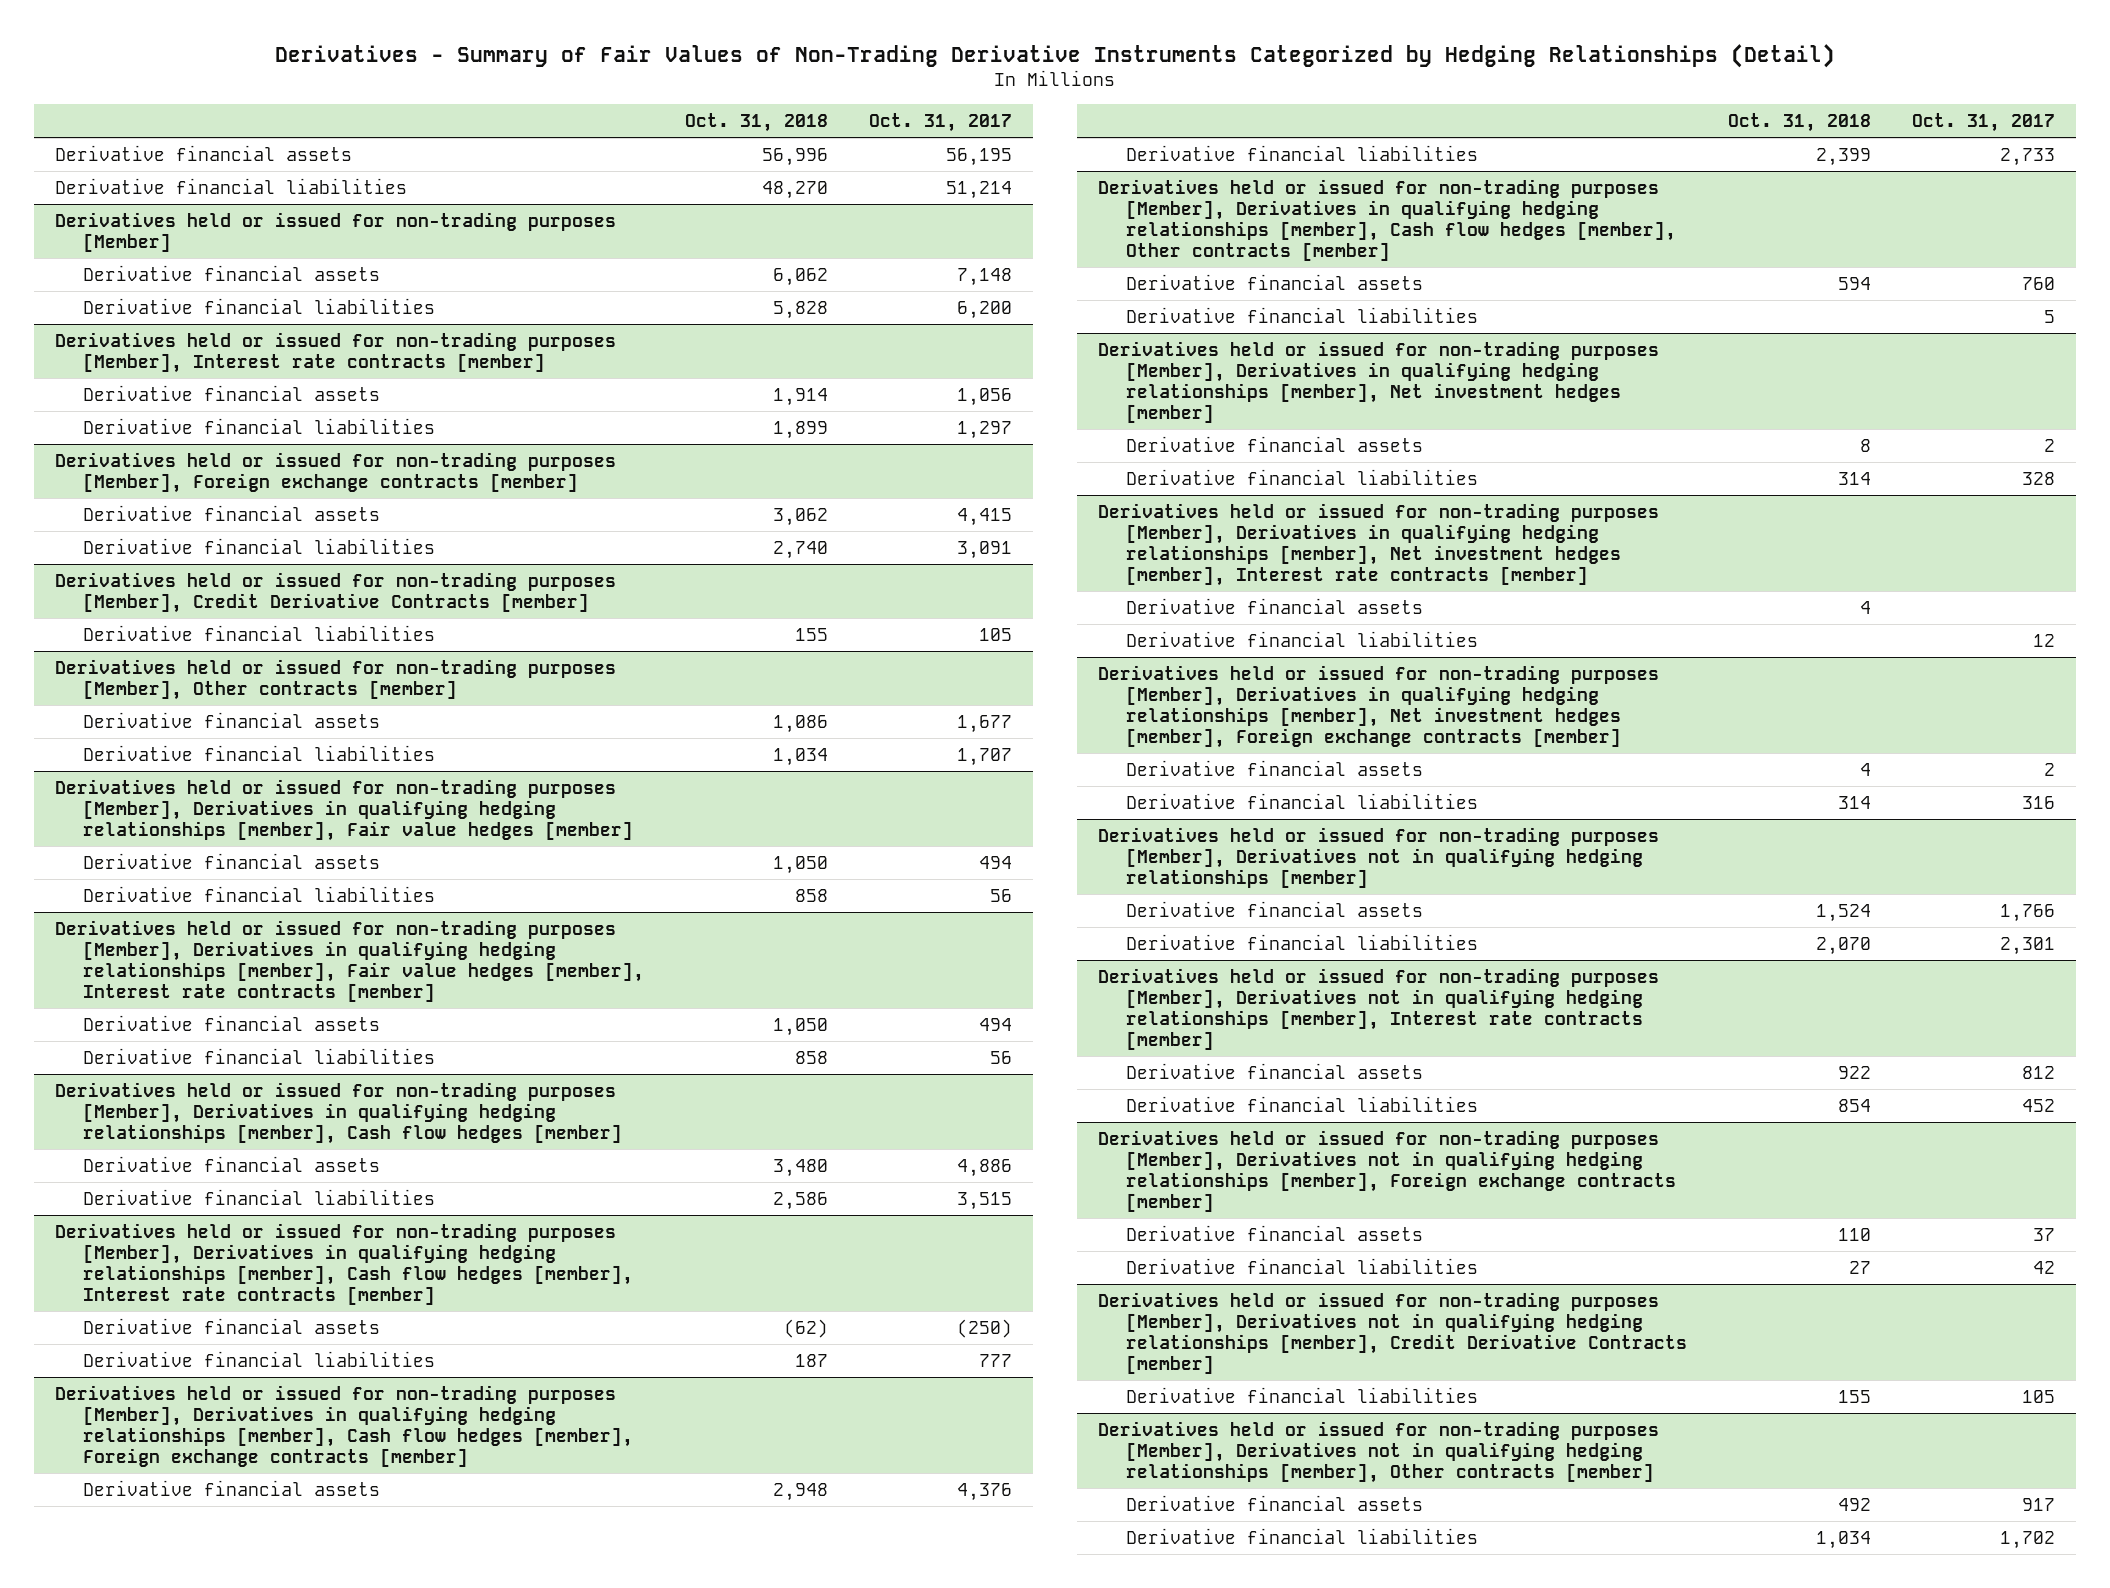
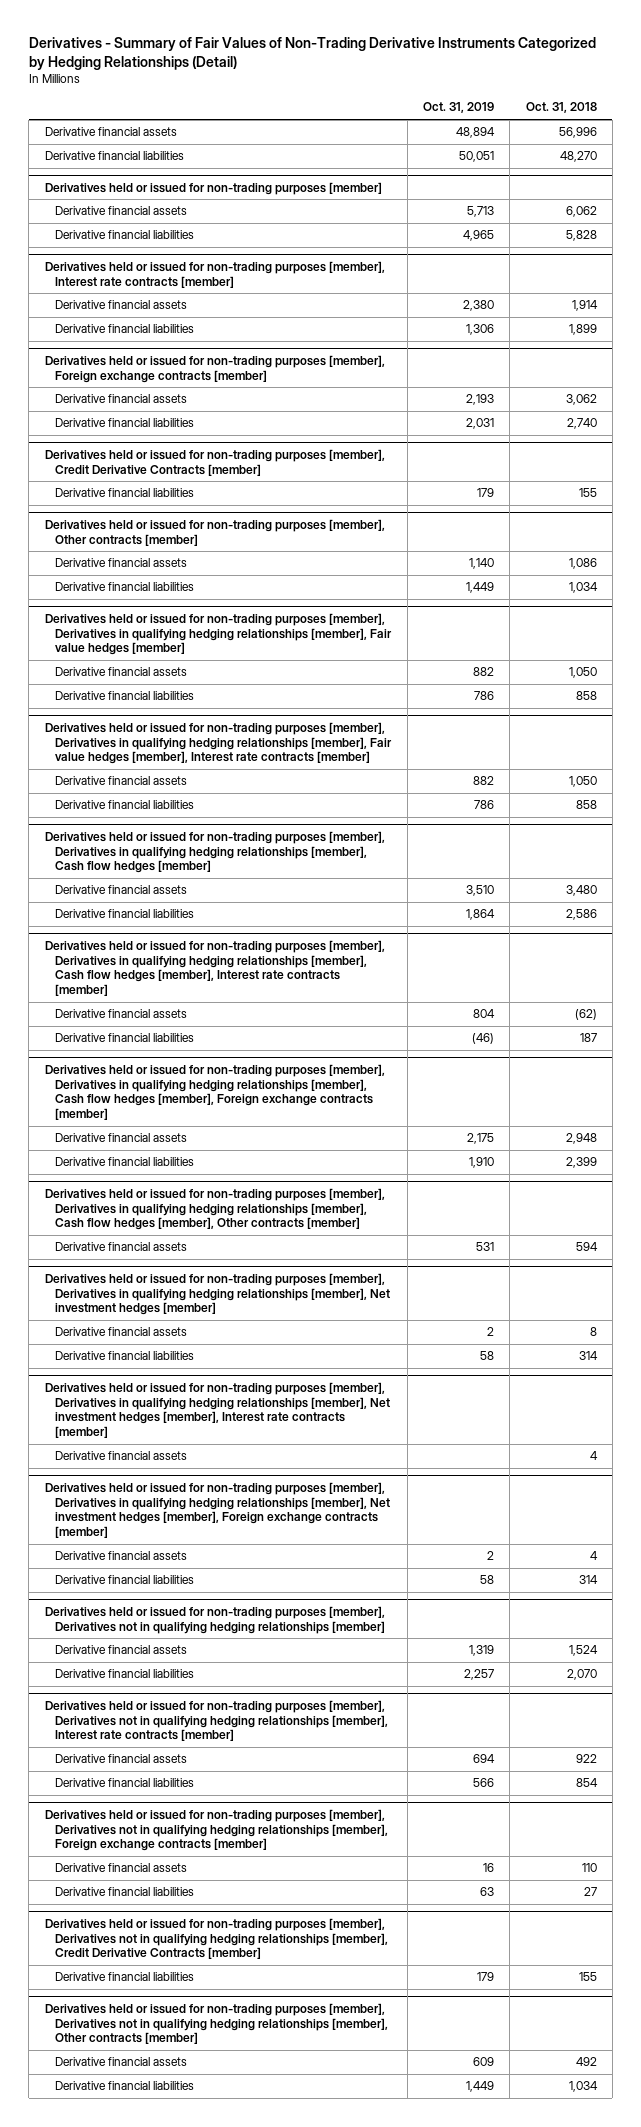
[869,112,1013,132] Oct. 31, 2017 -> none
none -> [423,102,495,114] Oct. 31, 2019
[54,211,616,252] Derivatives held or issued for non-trading purposes [Member] -> [44,181,382,195] Derivatives held or issued for non-trading purposes [member]
[54,331,616,373] Derivatives held or issued for non-trading purposes [Member], Interest rate contracts [member] -> [44,260,385,288] Derivatives held or issued for non-trading purposes [member], Interest rate contracts [member]
[54,451,616,493] Derivatives held or issued for non-trading purposes [Member], Foreign exchange contracts [member] -> [44,354,385,383] Derivatives held or issued for non-trading purposes [member], Foreign exchange contracts [member]
[54,571,616,613] Derivatives held or issued for non-trading purposes [Member], Credit Derivative Contracts [member] -> [44,448,385,476] Derivatives held or issued for non-trading purposes [member], Credit Derivative Contracts [member]
[54,658,616,700] Derivatives held or issued for non-trading purposes [Member], Other contracts [member] -> [44,518,385,546] Derivatives held or issued for non-trading purposes [member], Other contracts [member]
[54,778,634,842] Derivatives held or issued for non-trading purposes [Member], Derivatives in qualifying hedging relationships [member], Fair value hedges [member] -> [44,612,393,656] Derivatives held or issued for non-trading purposes [member], Derivatives in qualifying hedging relationships [member], Fair value hedges [member]
[54,919,645,1003] Derivatives held or issued for non-trading purposes [Member], Derivatives in qualifying hedging relationships [member], Fair value hedges [member], Interest rate contracts [member] -> [44,721,393,765] Derivatives held or issued for non-trading purposes [member], Derivatives in qualifying hedging relationships [member], Fair value hedges [member], Interest rate contracts [member]
[54,1081,623,1145] Derivatives held or issued for non-trading purposes [Member], Derivatives in qualifying hedging relationships [member], Cash flow hedges [member] -> [44,830,385,874] Derivatives held or issued for non-trading purposes [member], Derivatives in qualifying hedging relationships [member], Cash flow hedges [member]
[54,1222,634,1306] Derivatives held or issued for non-trading purposes [Member], Derivatives in qualifying hedging relationships [member], Cash flow hedges [member], Interest rate contracts [member] -> [44,939,385,997] Derivatives held or issued for non-trading purposes [member], Derivatives in qualifying hedging relationships [member], Cash flow hedges [member], Interest rate contracts [member]
[54,1384,634,1468] Derivatives held or issued for non-trading purposes [Member], Derivatives in qualifying hedging relationships [member], Cash flow hedges [member], Foreign exchange contracts [member] -> [44,1063,385,1121] Derivatives held or issued for non-trading purposes [member], Derivatives in qualifying hedging relationships [member], Cash flow hedges [member], Foreign exchange contracts [member]
[1097,178,1677,262] Derivatives held or issued for non-trading purposes [Member], Derivatives in qualifying hedging relationships [member], Cash flow hedges [member], Other contracts [member] -> [44,1187,385,1231] Derivatives held or issued for non-trading purposes [member], Derivatives in qualifying hedging relationships [member], Cash flow hedges [member], Other contracts [member]
[1126,306,1479,323] Derivative financial liabilities -> none
[1097,340,1659,424] Derivatives held or issued for non-trading purposes [Member], Derivatives in qualifying hedging relationships [member], Net investment hedges [member] -> [44,1272,391,1316] Derivatives held or issued for non-trading purposes [member], Derivatives in qualifying hedging relationships [member], Net investment hedges [member]
[1097,502,1659,587] Derivatives held or issued for non-trading purposes [Member], Derivatives in qualifying hedging relationships [member], Net investment hedges [member], Interest rate contracts [member] -> [44,1381,391,1439] Derivatives held or issued for non-trading purposes [member], Derivatives in qualifying hedging relationships [member], Net investment hedges [member], Interest rate contracts [member]
[1126,630,1479,647] Derivative financial liabilities -> none
[1097,664,1659,749] Derivatives held or issued for non-trading purposes [Member], Derivatives in qualifying hedging relationships [member], Net investment hedges [member], Foreign exchange contracts [member] -> [44,1481,391,1539] Derivatives held or issued for non-trading purposes [member], Derivatives in qualifying hedging relationships [member], Net investment hedges [member], Foreign exchange contracts [member]
[1097,826,1659,889] Derivatives held or issued for non-trading purposes [Member], Derivatives not in qualifying hedging relationships [member] -> [44,1605,386,1634] Derivatives held or issued for non-trading purposes [member], Derivatives not in qualifying hedging relationships [member]
[1097,967,1659,1051] Derivatives held or issued for non-trading purposes [Member], Derivatives not in qualifying hedging relationships [member], Interest rate contracts [member] -> [44,1699,389,1742] Derivatives held or issued for non-trading purposes [member], Derivatives not in qualifying hedging relationships [member], Interest rate contracts [member]
[1097,1129,1677,1213] Derivatives held or issued for non-trading purposes [Member], Derivatives not in qualifying hedging relationships [member], Foreign exchange contracts [member] -> [44,1808,389,1852] Derivatives held or issued for non-trading purposes [member], Derivatives not in qualifying hedging relationships [member], Foreign exchange contracts [member]
[1097,1291,1688,1375] Derivatives held or issued for non-trading purposes [Member], Derivatives not in qualifying hedging relationships [member], Credit Derivative Contracts [member] -> [44,1917,389,1960] Derivatives held or issued for non-trading purposes [member], Derivatives not in qualifying hedging relationships [member], Credit Derivative Contracts [member]
[1097,1420,1659,1484] Derivatives held or issued for non-trading purposes [Member], Derivatives not in qualifying hedging relationships [member], Other contracts [member] -> [44,2002,389,2045] Derivatives held or issued for non-trading purposes [member], Derivatives not in qualifying hedging relationships [member], Other contracts [member]

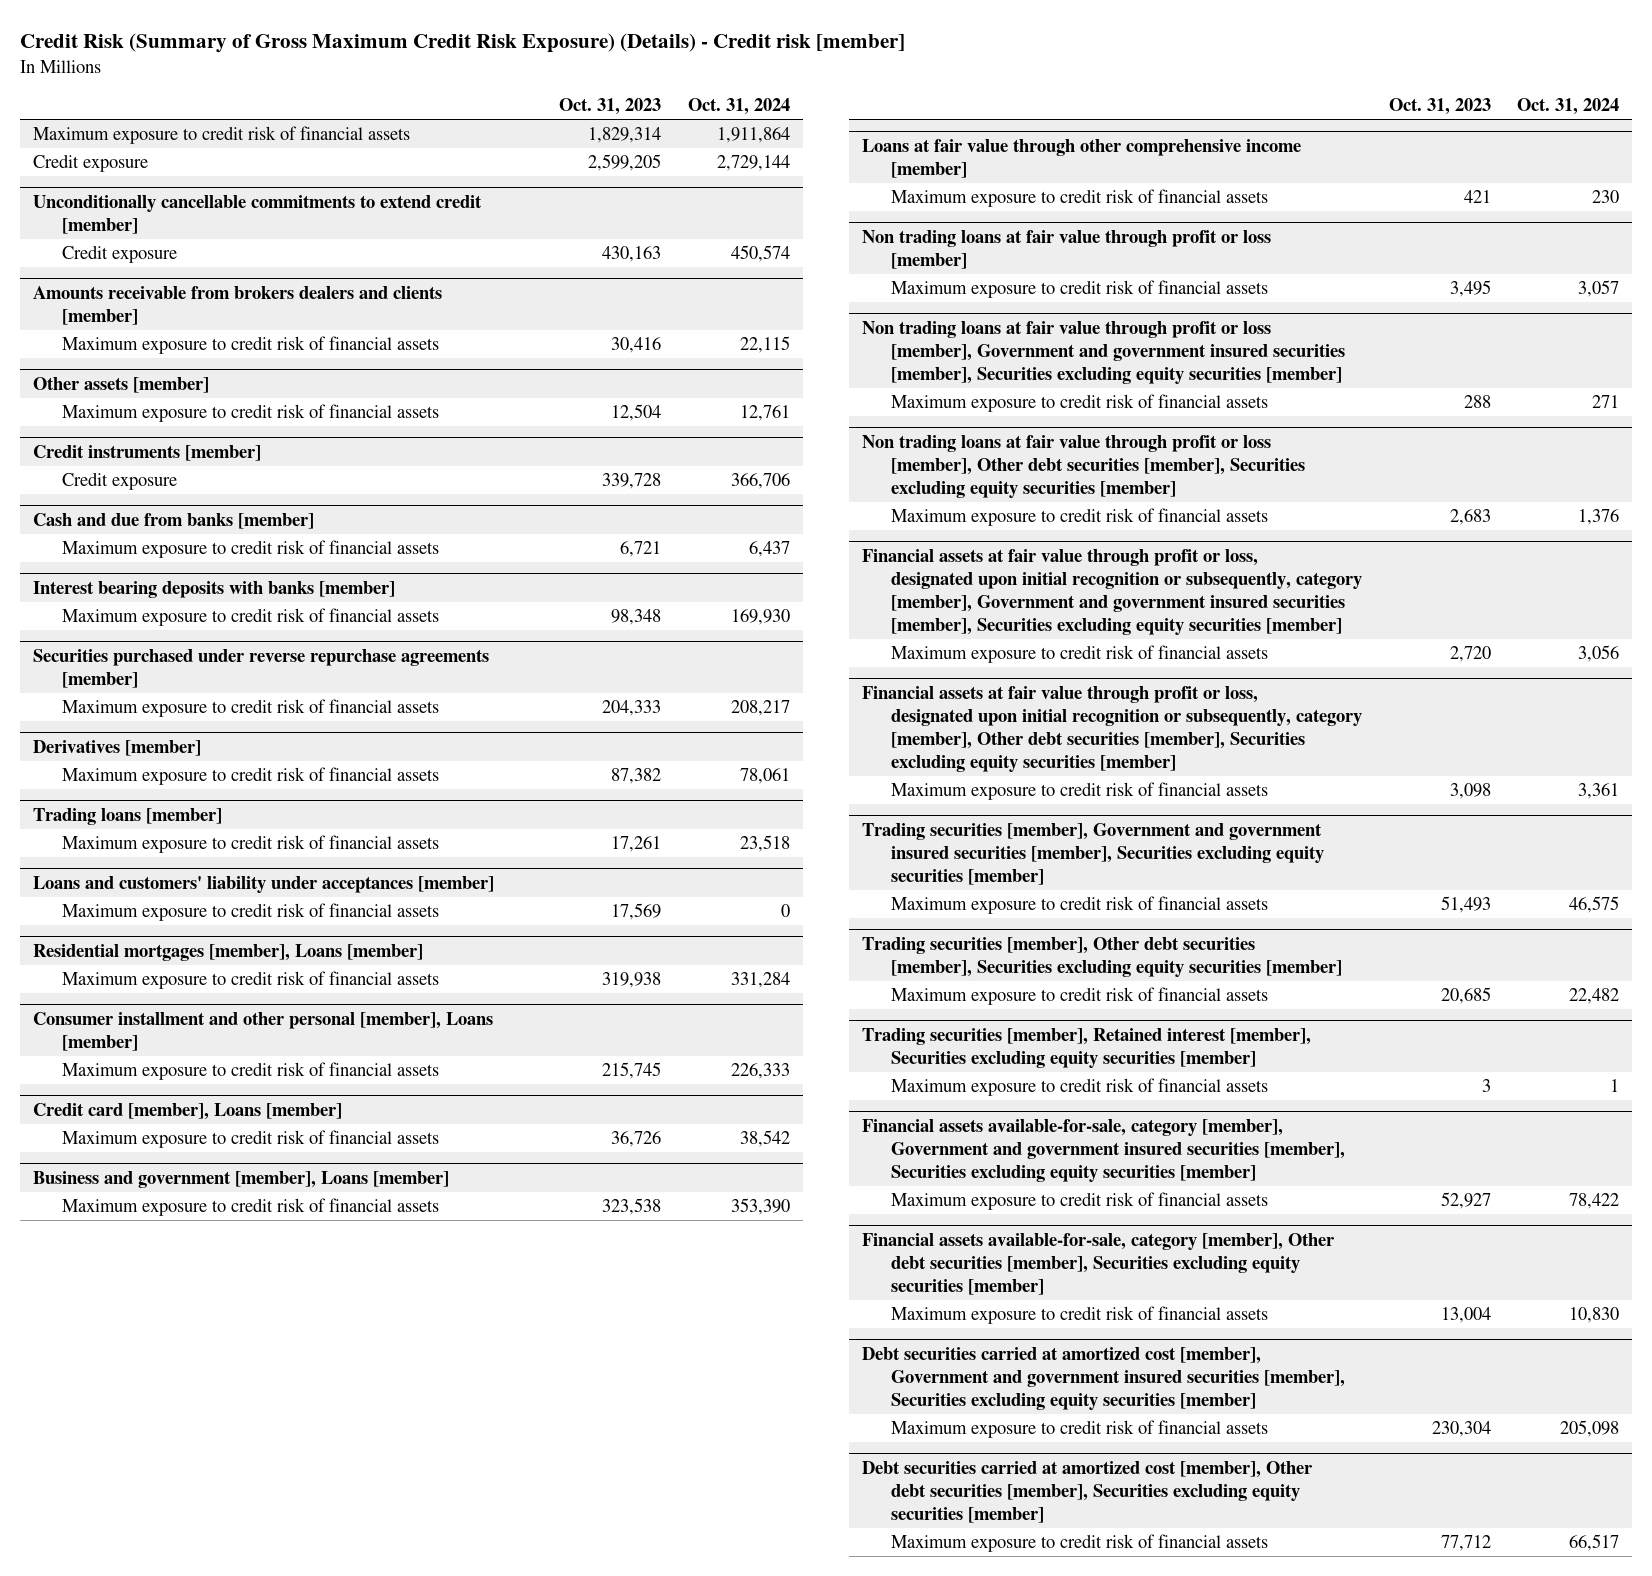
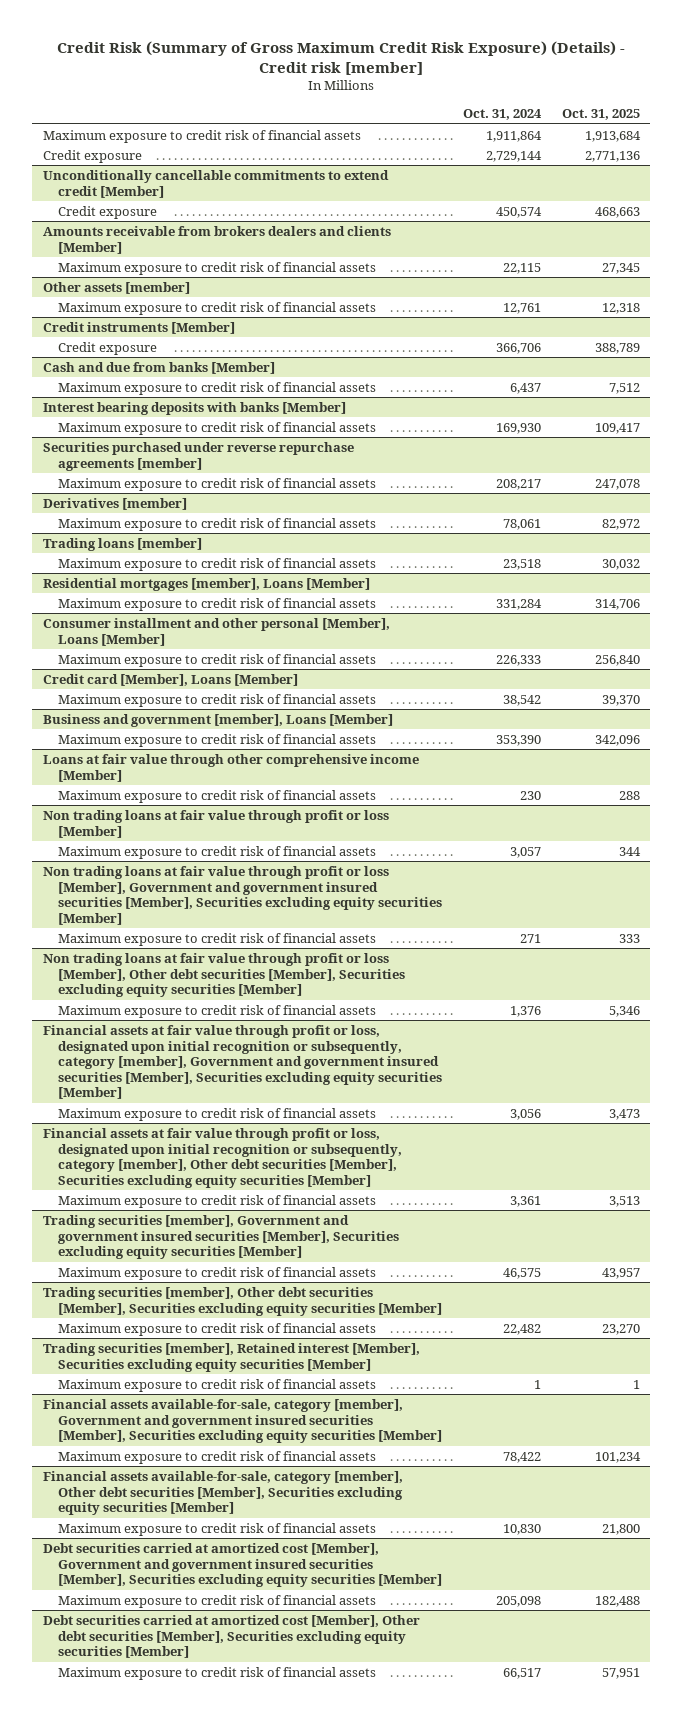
[559,98,662,116] Oct. 31, 2023 -> none
none -> [562,109,641,121] Oct. 31, 2025
[33,194,483,234] Unconditionally cancellable commitments to extend credit [member] -> [42,169,389,198] Unconditionally cancellable commitments to extend credit [Member]
[33,285,443,325] Amounts receivable from brokers dealers and clients [member] -> [42,225,391,254] Amounts receivable from brokers dealers and clients [Member]
[33,444,262,461] Credit instruments [member] -> [42,321,235,334] Credit instruments [Member]
[33,512,315,529] Cash and due from banks [member] -> [42,361,275,374] Cash and due from banks [Member]
[33,580,396,598] Interest bearing deposits with banks [member] -> [42,401,346,415] Interest bearing deposits with banks [Member]
[33,875,495,893] Loans and customers' liability under acceptances [member] -> none
[61,903,439,922] Maximum exposure to credit risk of financial assets -> none
[33,943,424,961] Residential mortgages [member], Loans [member] -> [42,577,370,591] Residential mortgages [member], Loans [Member]
[33,1011,494,1051] Consumer installment and other personal [member], Loans [member] -> [42,617,390,646] Consumer installment and other personal [Member], Loans [Member]
[33,1102,343,1120] Credit card [member], Loans [member] -> [42,673,298,686] Credit card [Member], Loans [Member]
[33,1170,450,1188] Business and government [member], Loans [member] -> [42,713,393,727] Business and government [member], Loans [Member]
[862,138,1302,178] Loans at fair value through other comprehensive income [member] -> [42,753,419,782] Loans at fair value through other comprehensive income [Member]
[862,229,1272,269] Non trading loans at fair value through profit or loss [member] -> [42,809,389,838] Non trading loans at fair value through profit or loss [Member]
[862,320,1345,384] Non trading loans at fair value through profit or loss [member], Government and government insured securities [member], Securities excluding equity securities [member] -> [42,865,443,925] Non trading loans at fair value through profit or loss [Member], Government and government insured securities [Member], Securities excluding equity securities [Member]
[862,434,1305,498] Non trading loans at fair value through profit or loss [member], Other debt securities [member], Securities excluding equity securities [member] -> [42,952,406,998] Non trading loans at fair value through profit or loss [Member], Other debt securities [Member], Securities excluding equity securities [Member]
[862,548,1362,635] Financial assets at fair value through profit or loss, designated upon initial recognition or subsequently, category [member], Government and government insured securities [member], Securities excluding equity securities [member] -> [42,1024,443,1100] Financial assets at fair value through profit or loss, designated upon initial recognition or subsequently, category [member], Government and government insured securities [Member], Securities excluding equity securities [Member]
[862,685,1362,772] Financial assets at fair value through profit or loss, designated upon initial recognition or subsequently, category [member], Other debt securities [member], Securities excluding equity securities [member] -> [42,1127,403,1188] Financial assets at fair value through profit or loss, designated upon initial recognition or subsequently, category [member], Other debt securities [Member], Securities excluding equity securities [Member]
[862,822,1324,885] Trading securities [member], Government and government insured securities [member], Securities excluding equity securities [member] -> [42,1214,400,1260] Trading securities [member], Government and government insured securities [Member], Securities excluding equity securities [Member]
[862,936,1342,977] Trading securities [member], Other debt securities [member], Securities excluding equity securities [member] -> [42,1286,443,1316] Trading securities [member], Other debt securities [Member], Securities excluding equity securities [Member]
[862,1027,1312,1068] Trading securities [member], Retained interest [member], Securities excluding equity securities [member] -> [42,1342,420,1372] Trading securities [member], Retained interest [Member], Securities excluding equity securities [Member]
[862,1118,1345,1182] Financial assets available-for-sale, category [member], Government and government insured securities [member], Securities excluding equity securities [member] -> [42,1398,443,1444] Financial assets available-for-sale, category [member], Government and government insured securities [Member], Securities excluding equity securities [Member]
[862,1232,1336,1295] Financial assets available-for-sale, category [member], Other debt securities [member], Securities excluding equity securities [member] -> [42,1470,404,1516] Financial assets available-for-sale, category [member], Other debt securities [Member], Securities excluding equity securities [Member]
[862,1346,1345,1410] Debt securities carried at amortized cost [member], Government and government insured securities [member], Securities excluding equity securities [member] -> [42,1542,443,1588] Debt securities carried at amortized cost [Member], Government and government insured securities [Member], Securities excluding equity securities [Member]
[862,1460,1314,1523] Debt securities carried at amortized cost [member], Other debt securities [member], Securities excluding equity securities [member] -> [42,1614,420,1659] Debt securities carried at amortized cost [Member], Other debt securities [Member], Securities excluding equity securities [Member]

